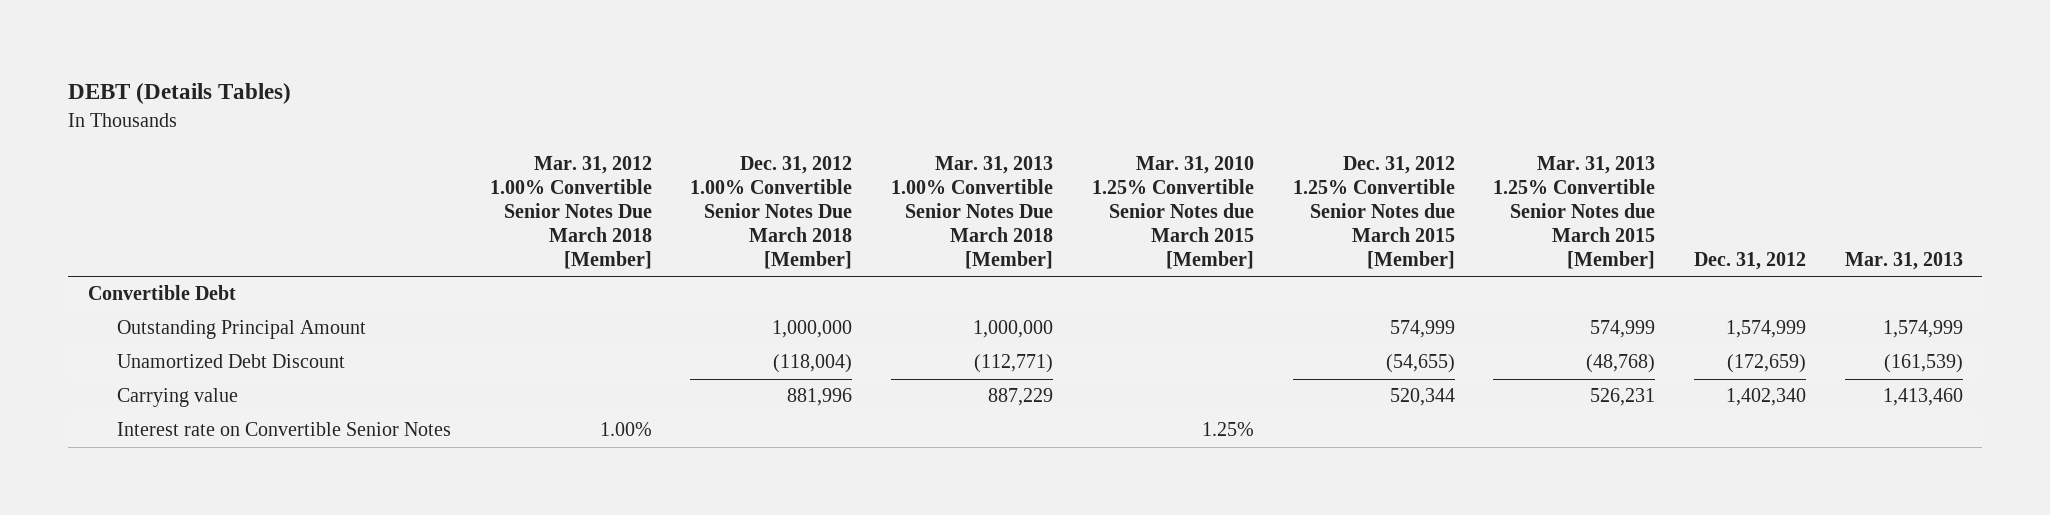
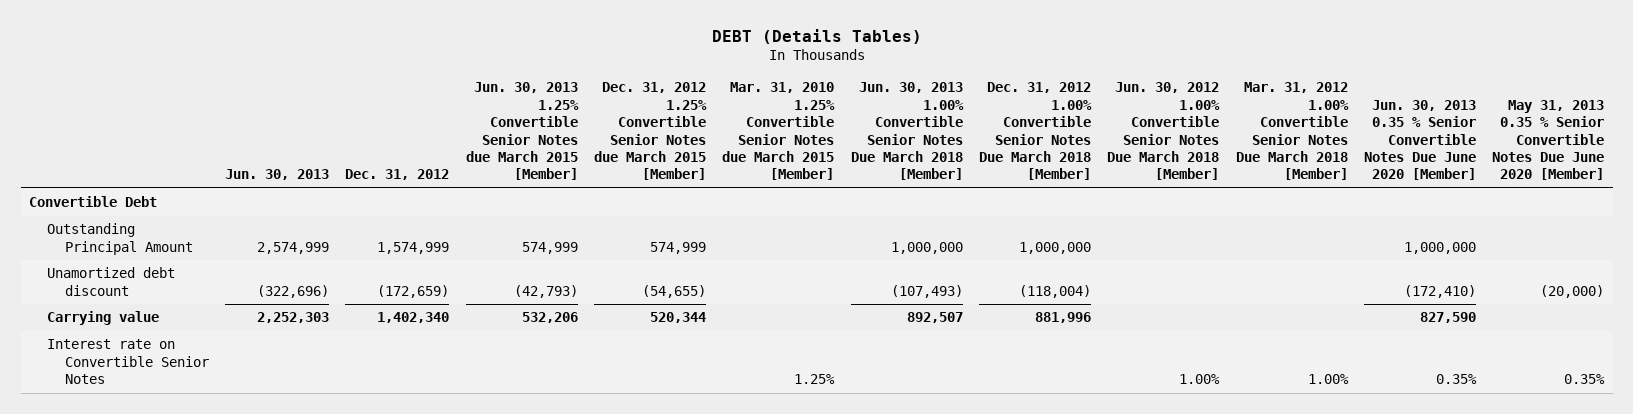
[891,156,1054,270] Mar. 31, 2013 1.00% Convertible Senior Notes Due March 2018 [Member] -> none
[1493,156,1656,270] Mar. 31, 2013 1.25% Convertible Senior Notes due March 2015 [Member] -> none
[1844,252,1963,271] Mar. 31, 2013 -> none
none -> [224,169,329,181] Jun. 30, 2013
none -> [465,82,579,181] Jun. 30, 2013 1.25% Convertible Senior Notes due March 2015 [Member]
none -> [850,82,964,181] Jun. 30, 2013 1.00% Convertible Senior Notes Due March 2018 [Member]
none -> [1107,82,1221,181] Jun. 30, 2012 1.00% Convertible Senior Notes Due March 2018 [Member]
none -> [1364,99,1477,181] Jun. 30, 2013 0.35 % Senior Convertible Notes Due June 2020 [Member]
none -> [1492,99,1605,181] May 31, 2013 0.35 % Senior Convertible Notes Due June 2020 [Member]
[116,354,345,369] Unamortized Debt Discount -> [46,267,175,296] Unamortized debt discount

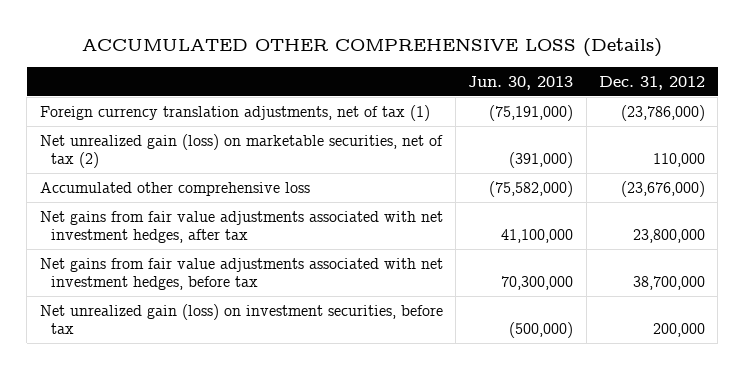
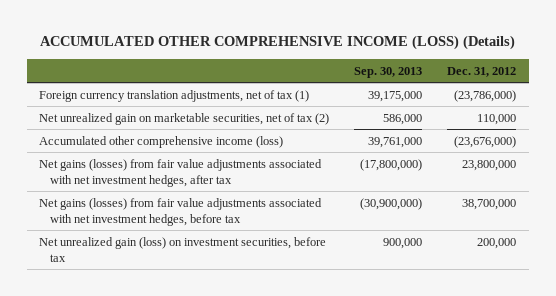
[82,38,663,58] ACCUMULATED OTHER COMPREHENSIVE LOSS (Details) -> [39,35,515,51] ACCUMULATED OTHER COMPREHENSIVE INCOME (LOSS) (Details)
[468,75,574,90] Jun. 30, 2013 -> none
none -> [354,66,423,78] Sep. 30, 2013
[39,133,443,169] Net unrealized gain (loss) on marketable securities, net of tax (2) -> [39,112,330,125] Net unrealized gain on marketable securities, net of tax (2)
[39,181,310,196] Accumulated other comprehensive loss -> [39,135,284,148] Accumulated other comprehensive income (loss)
[39,210,443,244] Net gains from fair value adjustments associated with net investment hedges, after tax -> [39,158,323,187] Net gains (losses) from fair value adjustments associated with net investment hedges, after tax
[39,257,443,291] Net gains from fair value adjustments associated with net investment hedges, before tax -> [39,197,323,226] Net gains (losses) from fair value adjustments associated with net investment hedges, before tax

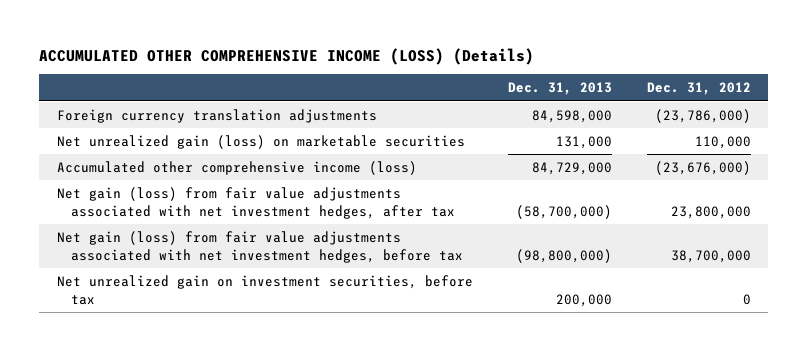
[354,66,423,78] Sep. 30, 2013 -> none
none -> [507,82,612,96] Dec. 31, 2013
[39,89,310,102] Foreign currency translation adjustments, net of tax (1) -> [56,108,377,123] Foreign currency translation adjustments
[39,112,330,125] Net unrealized gain on marketable securities, net of tax (2) -> [56,134,465,149] Net unrealized gain (loss) on marketable securities
[39,158,323,187] Net gains (losses) from fair value adjustments associated with net investment hedges, after tax -> [56,186,455,219] Net gain (loss) from fair value adjustments associated with net investment hedges, after tax
[39,197,323,226] Net gains (losses) from fair value adjustments associated with net investment hedges, before tax -> [56,230,463,263] Net gain (loss) from fair value adjustments associated with net investment hedges, before tax
[39,236,327,262] Net unrealized gain (loss) on investment securities, before tax -> [56,274,473,305] Net unrealized gain on investment securities, before tax
[477,237,517,249] 200,000 -> [742,293,751,305] 0

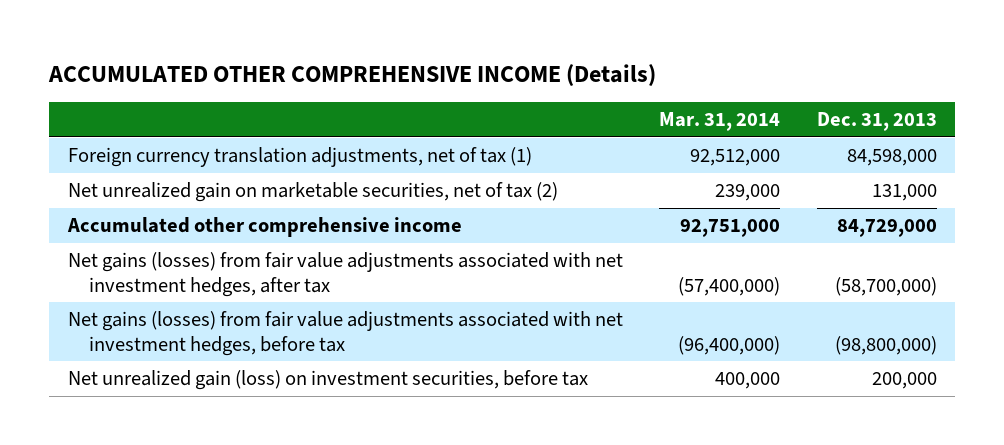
[39,47,535,65] ACCUMULATED OTHER COMPREHENSIVE INCOME (LOSS) (Details) -> [48,63,657,86] ACCUMULATED OTHER COMPREHENSIVE INCOME (Details)
[646,82,751,96] Dec. 31, 2012 -> none
none -> [659,112,781,132] Mar. 31, 2014
[56,108,377,123] Foreign currency translation adjustments -> [67,147,532,168] Foreign currency translation adjustments, net of tax (1)
[56,134,465,149] Net unrealized gain (loss) on marketable securities -> [67,182,558,203] Net unrealized gain on marketable securities, net of tax (2)
[56,160,417,175] Accumulated other comprehensive income (loss) -> [66,217,462,238] Accumulated other comprehensive income
[56,186,455,219] Net gain (loss) from fair value adjustments associated with net investment hedges, after tax -> [67,252,623,297] Net gains (losses) from fair value adjustments associated with net investment hedges, after tax
[56,230,463,263] Net gain (loss) from fair value adjustments associated with net investment hedges, before tax -> [67,311,623,356] Net gains (losses) from fair value adjustments associated with net investment hedges, before tax
[56,274,473,305] Net unrealized gain on investment securities, before tax -> [67,370,588,391] Net unrealized gain (loss) on investment securities, before tax

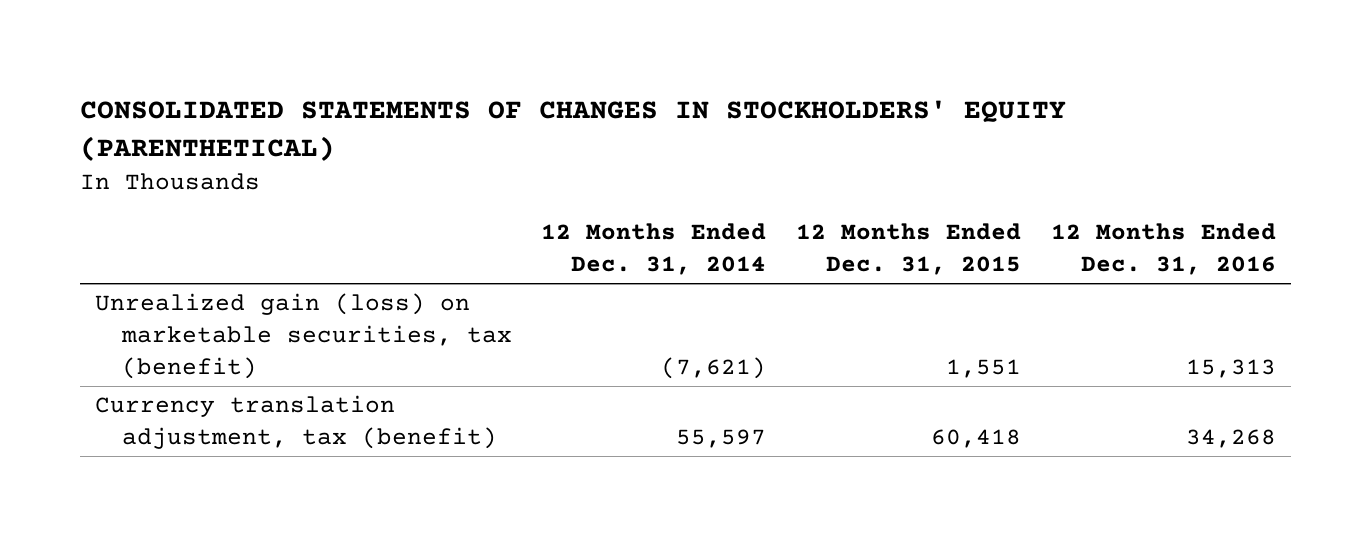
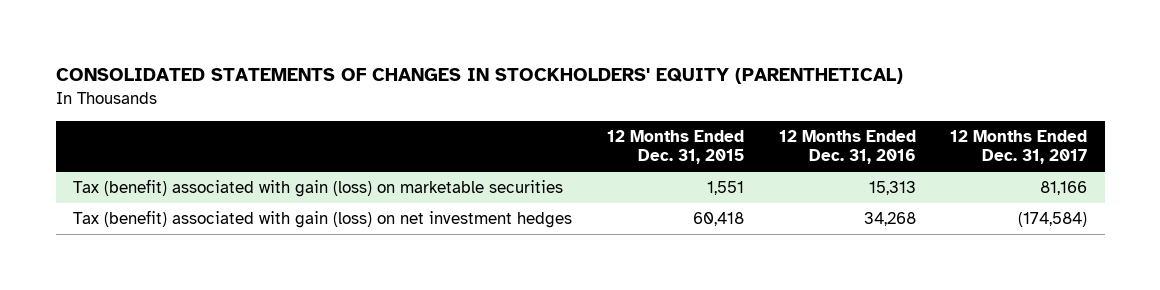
[541,223,767,276] 12 Months Ended Dec. 31, 2014 -> none
none -> [950,129,1088,165] 12 Months Ended Dec. 31, 2017
[94,293,512,379] Unrealized gain (loss) on marketable securities, tax (benefit) -> [72,179,563,198] Tax (benefit) associated with gain (loss) on marketable securities
[94,395,497,449] Currency translation adjustment, tax (benefit) -> [72,210,572,229] Tax (benefit) associated with gain (loss) on net investment hedges

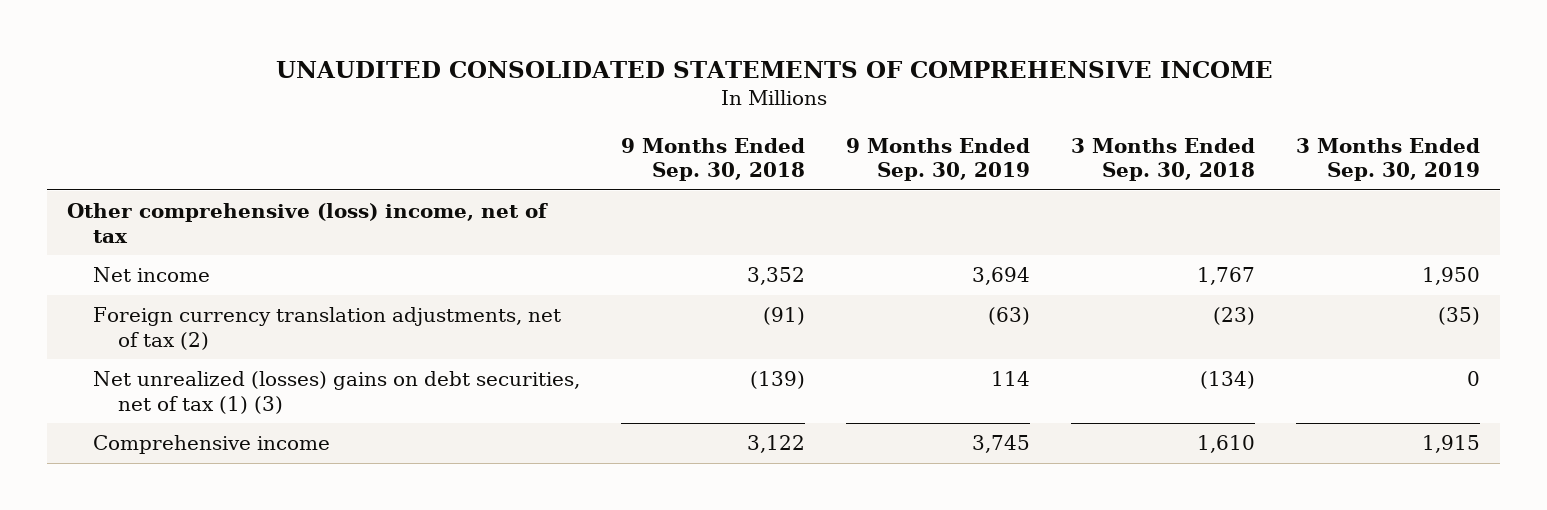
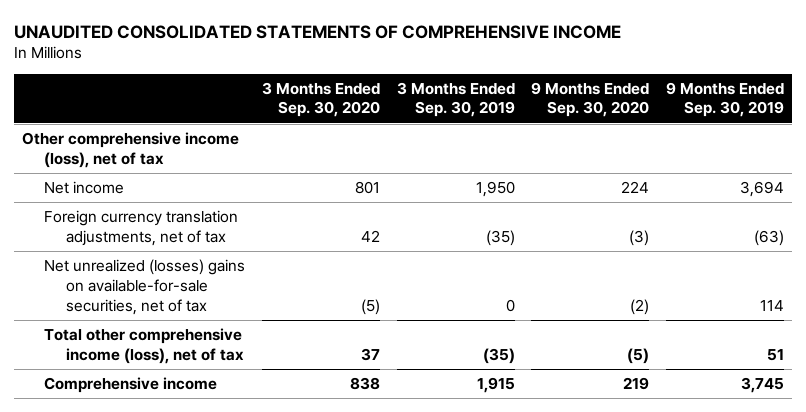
[620,137,805,182] 9 Months Ended Sep. 30, 2018 -> none
[1070,137,1255,182] 3 Months Ended Sep. 30, 2018 -> none
none -> [262,81,381,118] 3 Months Ended Sep. 30, 2020
none -> [531,81,650,118] 9 Months Ended Sep. 30, 2020
[67,203,549,243] Other comprehensive (loss) income, net of tax -> [22,131,240,168] Other comprehensive income (loss), net of tax
[92,307,561,350] Foreign currency translation adjustments, net of tax (2) -> [44,209,239,246] Foreign currency translation adjustments, net of tax
[92,371,580,414] Net unrealized (losses) gains on debt securities, net of tax (1) (3) -> [44,258,246,315] Net unrealized (losses) gains on available-for-sale securities, net of tax
none -> [44,327,245,364] Total other comprehensive income (loss), net of tax

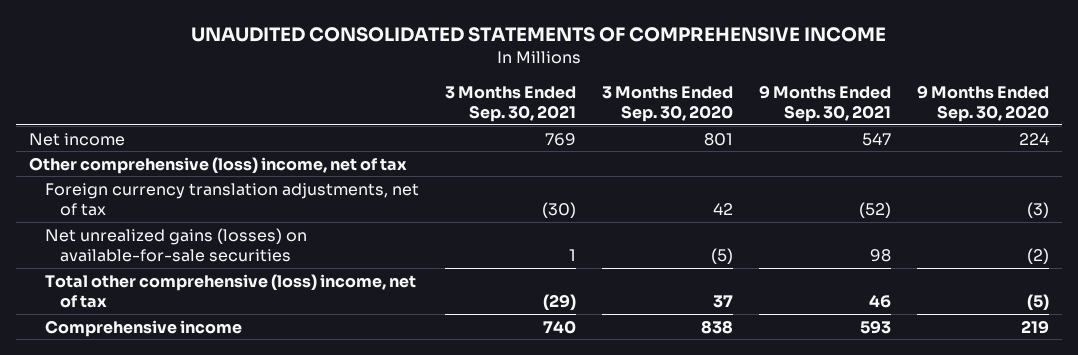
[396,81,515,118] 3 Months Ended Sep. 30, 2019 -> none
[666,81,785,118] 9 Months Ended Sep. 30, 2019 -> none
none -> [444,85,576,123] 3 Months Ended Sep. 30, 2021
none -> [759,84,892,123] 9 Months Ended Sep. 30, 2021
[22,131,240,168] Other comprehensive income (loss), net of tax -> none
none -> [29,156,408,174] Other comprehensive (loss) income, net of tax
[44,258,246,315] Net unrealized (losses) gains on available-for-sale securities, net of tax -> [44,227,307,262] Net unrealized gains (losses) on available-for-sale securities
[44,327,245,364] Total other comprehensive income (loss), net of tax -> [44,273,416,308] Total other comprehensive (loss) income, net of tax

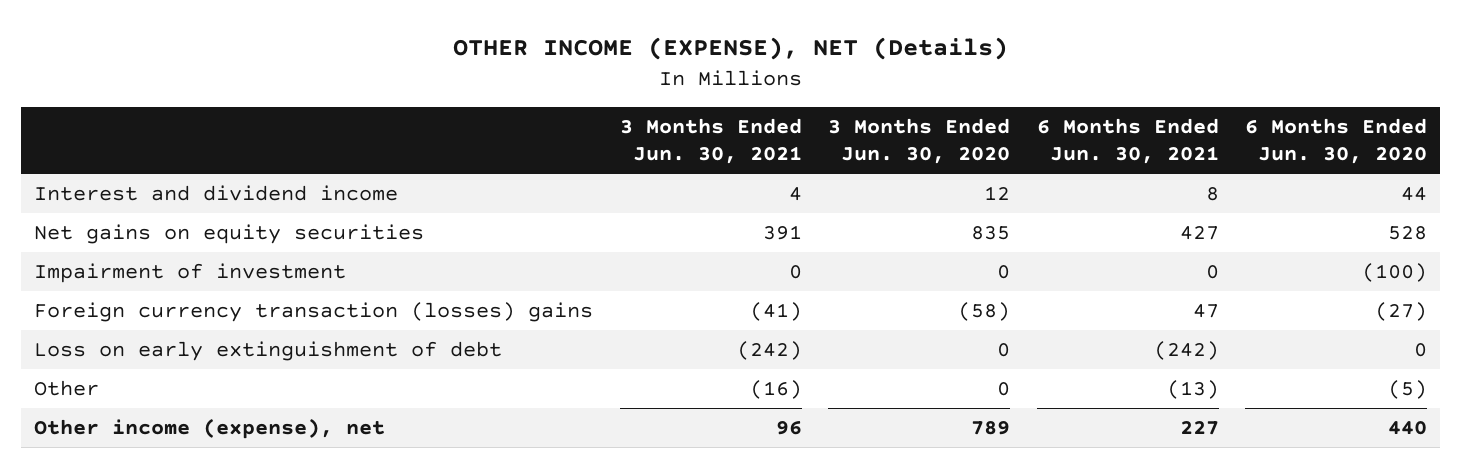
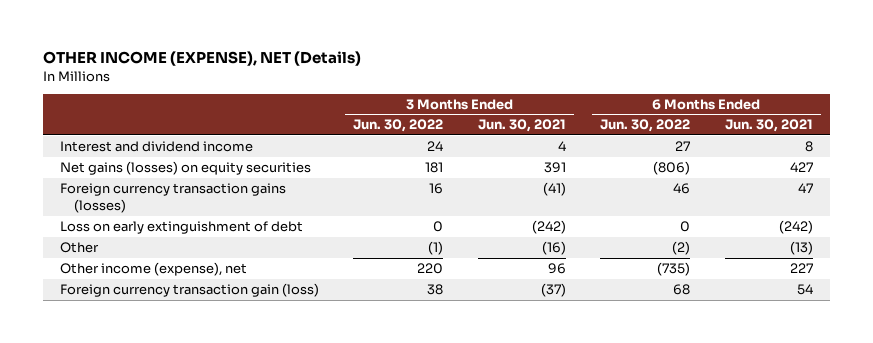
[828,117,1011,164] 3 Months Ended Jun. 30, 2020 -> none
[1245,117,1428,164] 6 Months Ended Jun. 30, 2020 -> none
none -> [353,119,444,133] Jun. 30, 2022
none -> [600,119,691,133] Jun. 30, 2022
[34,263,347,284] Impairment of investment -> none
[34,224,425,245] Net gains on equity securities -> [59,161,311,176] Net gains (losses) on equity securities
[34,302,594,323] Foreign currency transaction (losses) gains -> [59,183,286,214] Foreign currency transaction gains (losses)
none -> [59,283,319,298] Foreign currency transaction gain (loss)

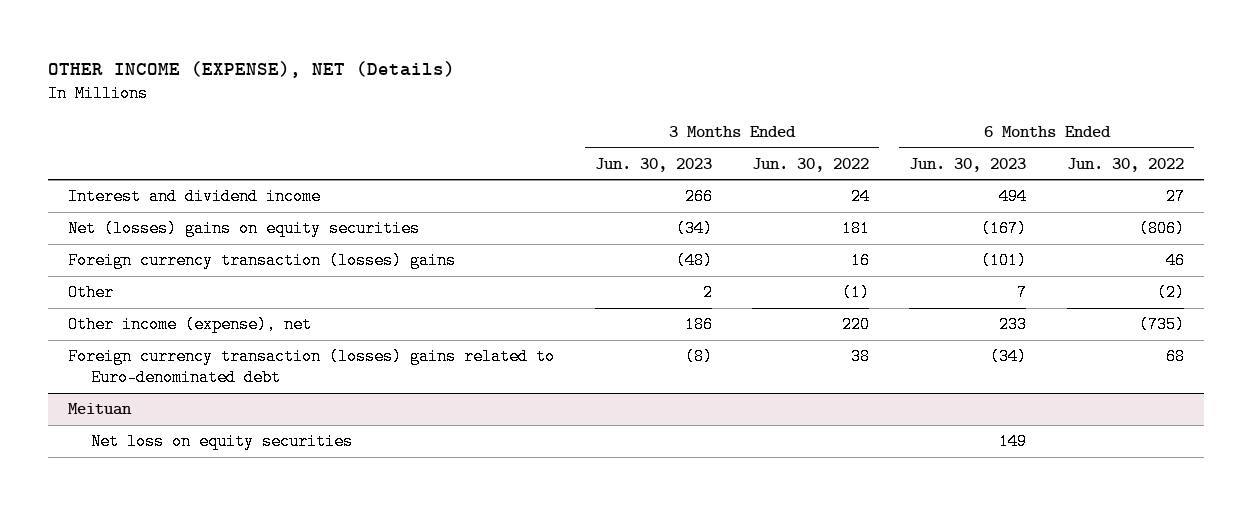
[477,119,566,133] Jun. 30, 2021 -> none
[724,119,813,133] Jun. 30, 2021 -> none
none -> [594,157,712,172] Jun. 30, 2023
none -> [909,157,1027,172] Jun. 30, 2023
[59,221,303,235] Loss on early extinguishment of debt -> none
[59,161,311,176] Net gains (losses) on equity securities -> [68,220,421,238] Net (losses) gains on equity securities
[59,183,286,214] Foreign currency transaction gains (losses) -> [68,252,457,270] Foreign currency transaction (losses) gains
[59,283,319,298] Foreign currency transaction gain (loss) -> [68,348,556,387] Foreign currency transaction (losses) gains related to Euro-denominated debt
none -> [68,403,133,416] Meituan
none -> [90,433,353,451] Net loss on equity securities

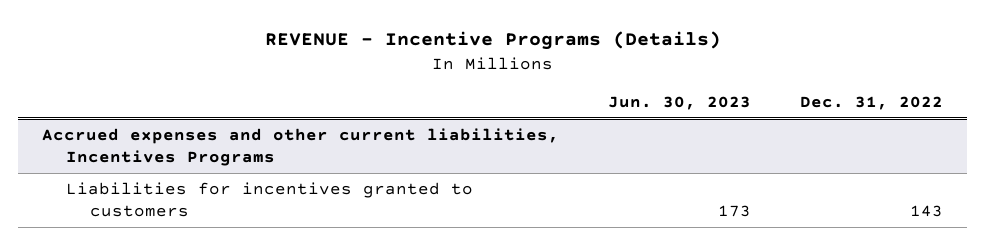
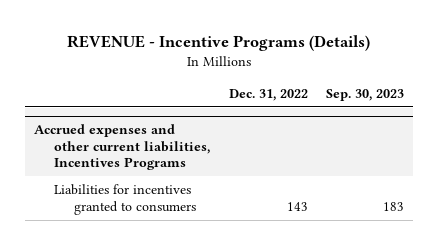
[608,96,752,111] Jun. 30, 2023 -> none
none -> [326,88,405,101] Sep. 30, 2023
[66,181,474,218] Liabilities for incentives granted to customers -> [54,184,197,215] Liabilities for incentives granted to consumers

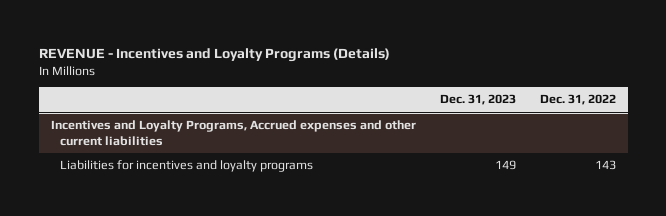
[66,34,370,51] REVENUE - Incentive Programs (Details) -> [38,48,390,63] REVENUE - Incentives and Loyalty Programs (Details)
[326,88,405,101] Sep. 30, 2023 -> none
none -> [439,94,516,106] Dec. 31, 2023
[33,124,211,171] Accrued expenses and other current liabilities, Incentives Programs -> [50,120,416,147] Incentives and Loyalty Programs, Accrued expenses and other current liabilities
[54,184,197,215] Liabilities for incentives granted to consumers -> [59,160,313,173] Liabilities for incentives and loyalty programs

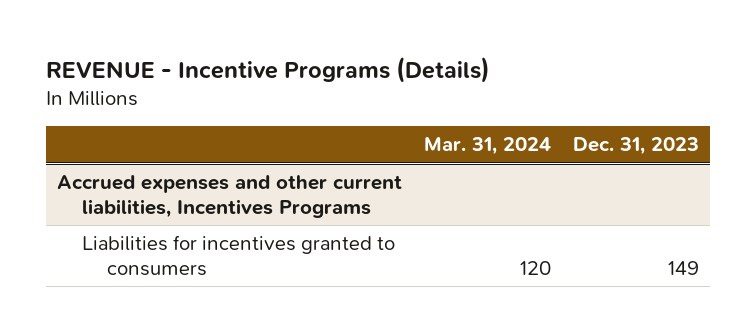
[38,48,390,63] REVENUE - Incentives and Loyalty Programs (Details) -> [45,56,490,83] REVENUE - Incentive Programs (Details)
[539,94,616,106] Dec. 31, 2022 -> none
none -> [423,137,551,156] Mar. 31, 2024
[50,120,416,147] Incentives and Loyalty Programs, Accrued expenses and other current liabilities -> [56,175,402,218] Accrued expenses and other current liabilities, Incentives Programs
[59,160,313,173] Liabilities for incentives and loyalty programs -> [82,235,396,276] Liabilities for incentives granted to consumers

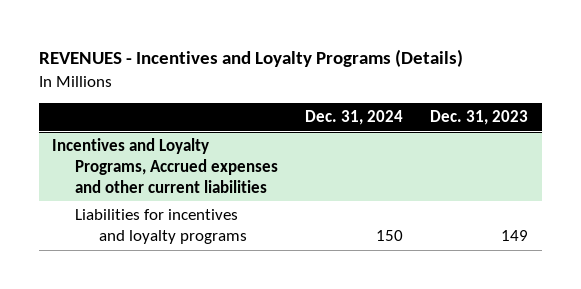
[45,56,490,83] REVENUE - Incentive Programs (Details) -> [38,49,463,68] REVENUES - Incentives and Loyalty Programs (Details)
[423,137,551,156] Mar. 31, 2024 -> none
none -> [305,110,404,126] Dec. 31, 2024
[56,175,402,218] Accrued expenses and other current liabilities, Incentives Programs -> [52,138,279,193] Incentives and Loyalty Programs, Accrued expenses and other current liabilities
[82,235,396,276] Liabilities for incentives granted to consumers -> [75,209,247,245] Liabilities for incentives and loyalty programs

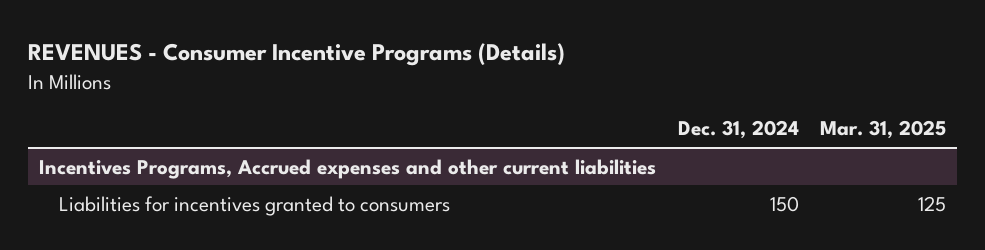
[38,49,463,68] REVENUES - Incentives and Loyalty Programs (Details) -> [27,43,565,67] REVENUES - Consumer Incentive Programs (Details)
[430,110,529,126] Dec. 31, 2023 -> none
none -> [820,120,947,140] Mar. 31, 2025
[52,138,279,193] Incentives and Loyalty Programs, Accrued expenses and other current liabilities -> [38,158,656,179] Incentives Programs, Accrued expenses and other current liabilities
[75,209,247,245] Liabilities for incentives and loyalty programs -> [59,195,451,216] Liabilities for incentives granted to consumers

